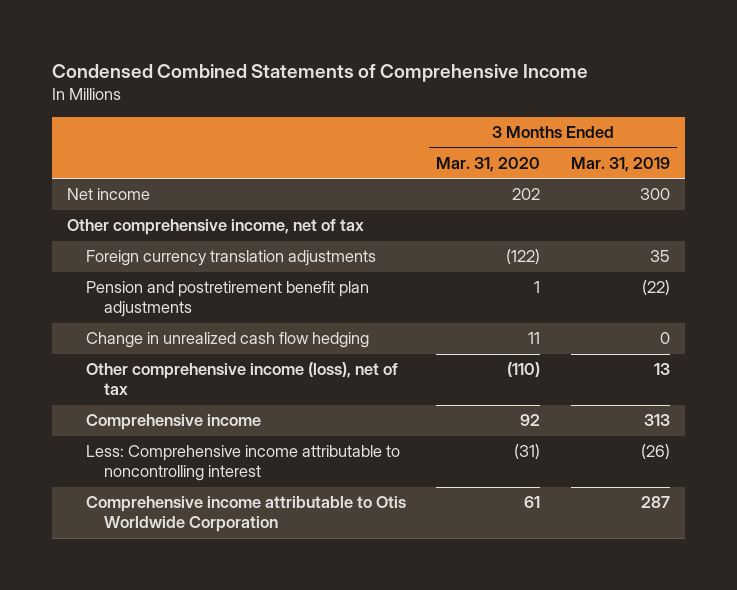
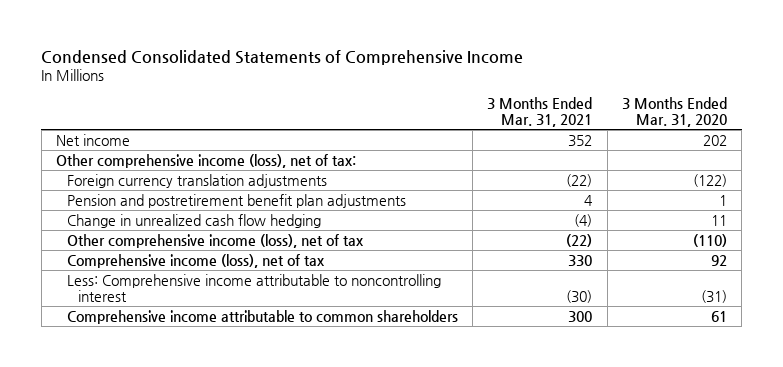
[52,63,589,82] Condensed Combined Statements of Comprehensive Income -> [41,49,524,65] Condensed Consolidated Statements of Comprehensive Income
[570,156,670,172] Mar. 31, 2019 -> none
none -> [487,97,593,127] 3 Months Ended Mar. 31, 2021
[67,219,365,236] Other comprehensive income, net of tax -> [55,153,356,168] Other comprehensive income (loss), net of tax:
[85,414,261,431] Comprehensive income -> [66,253,325,268] Comprehensive income (loss), net of tax
[85,496,406,533] Comprehensive income attributable to Otis Worldwide Corporation -> [66,309,458,324] Comprehensive income attributable to common shareholders

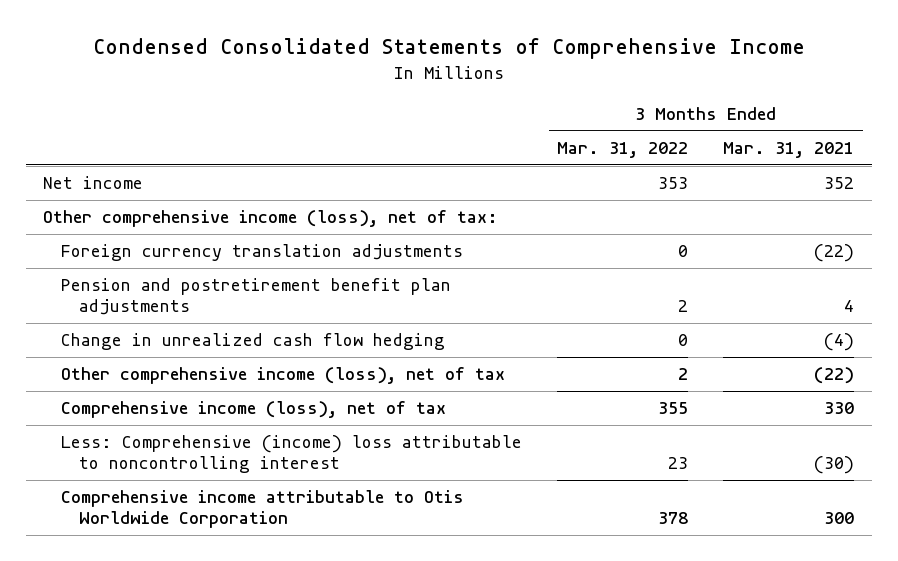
[621,97,727,127] 3 Months Ended Mar. 31, 2020 -> none
none -> [557,141,689,158] Mar. 31, 2022
[66,273,441,302] Less: Comprehensive income attributable to noncontrolling interest -> [61,435,523,474] Less: Comprehensive (income) loss attributable to noncontrolling interest
[66,309,458,324] Comprehensive income attributable to common shareholders -> [61,490,465,529] Comprehensive income attributable to Otis Worldwide Corporation

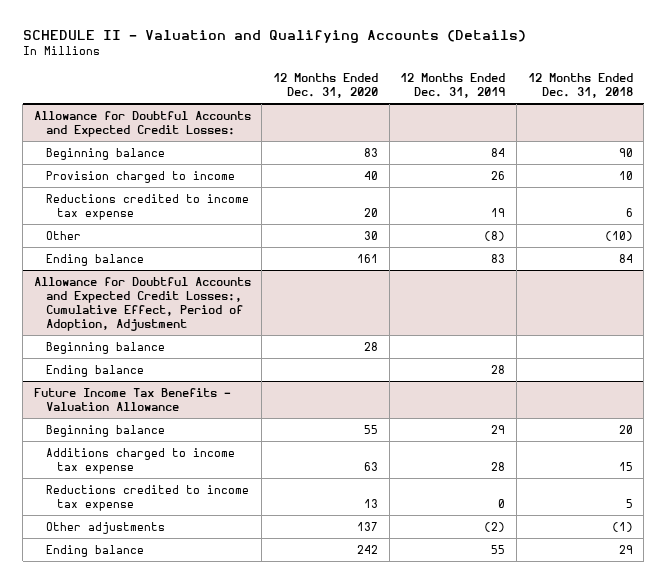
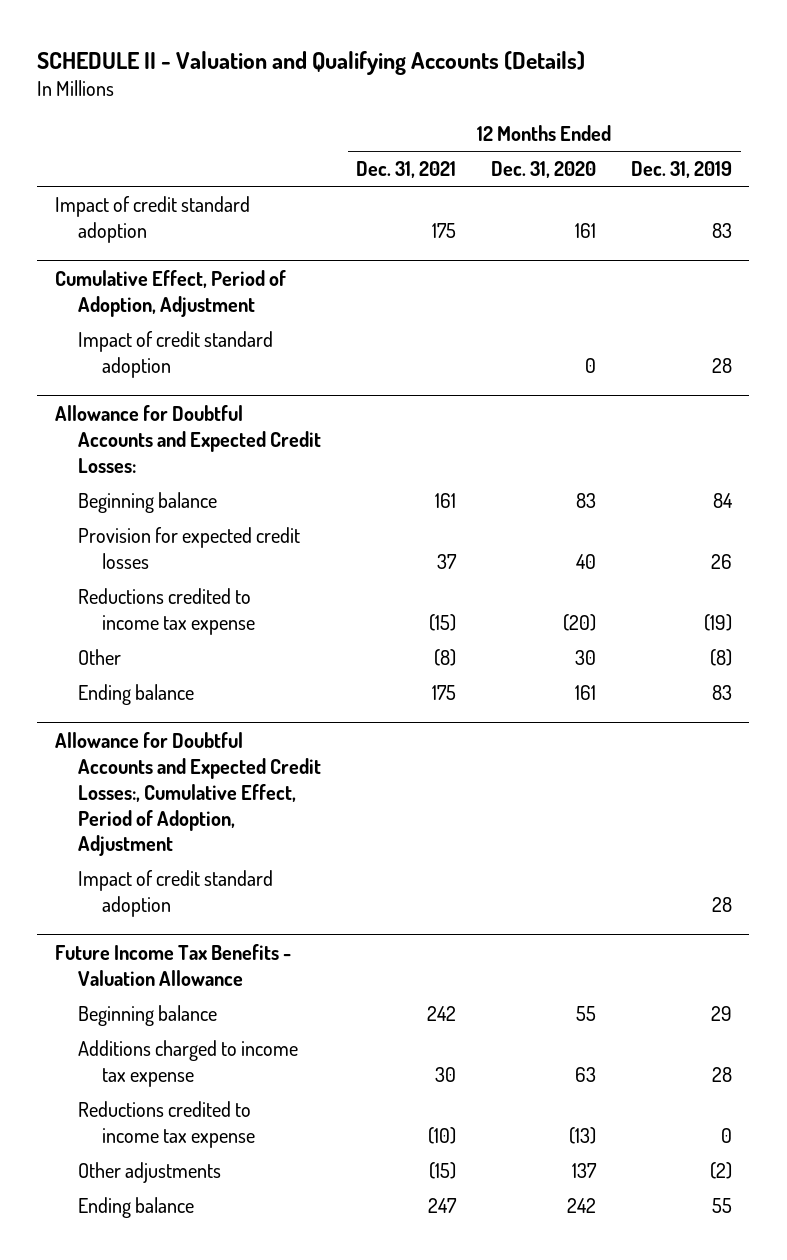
[527,73,633,99] 12 Months Ended Dec. 31, 2018 -> none
none -> [356,161,457,179] Dec. 31, 2021
none -> [54,195,250,243] Impact of credit standard adoption
none -> [54,269,286,317] Cumulative Effect, Period of Adoption, Adjustment
none -> [78,330,274,378] Impact of credit standard adoption
[45,170,235,183] Provision charged to income -> [78,526,301,569] Provision for expected credit losses
[364,207,379,217] 20 -> [563,613,597,631] (20)
[491,207,506,217] 19 -> [704,613,733,631] (19)
[45,341,165,354] Beginning balance -> none
[45,364,144,377] Ending balance -> none
none -> [78,869,274,917] Impact of credit standard adoption
[364,498,379,508] 13 -> [569,1126,597,1144] (13)

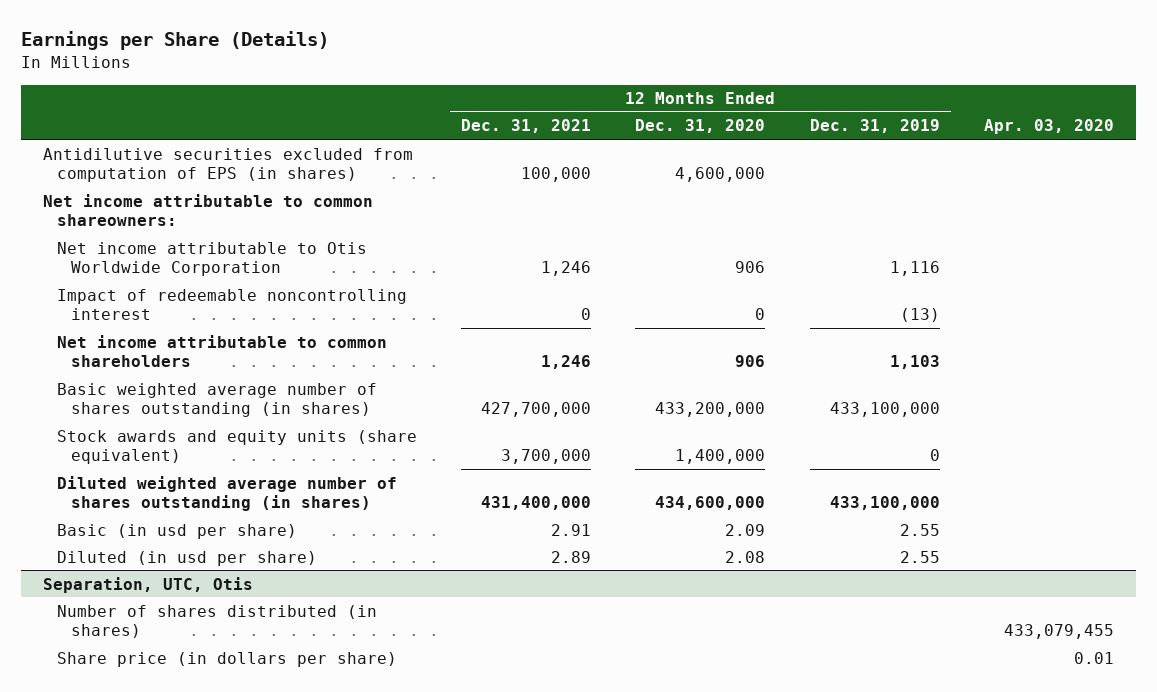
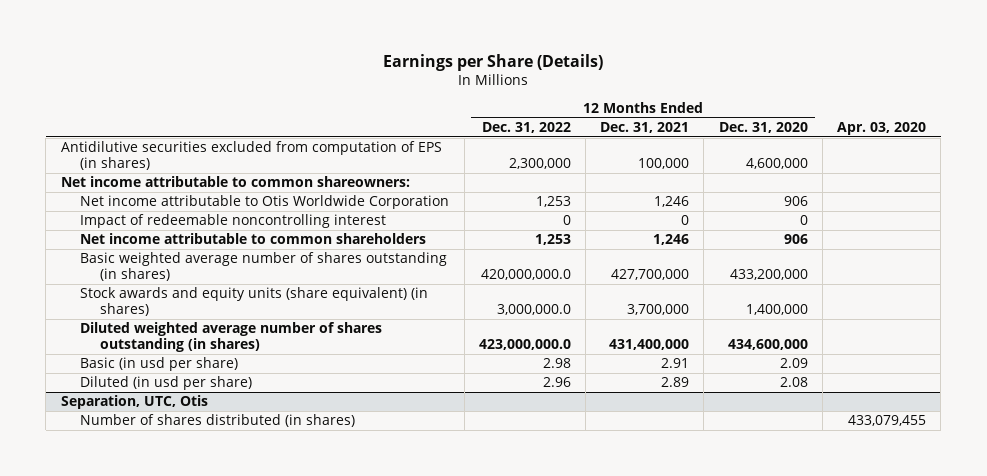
[809,119,940,134] Dec. 31, 2019 -> none
none -> [481,121,571,133] Dec. 31, 2022
[57,429,418,465] Stock awards and equity units (share equivalent) -> [80,287,429,317] Stock awards and equity units (share equivalent) (in shares)
[57,651,398,667] Share price (in dollars per share) -> none

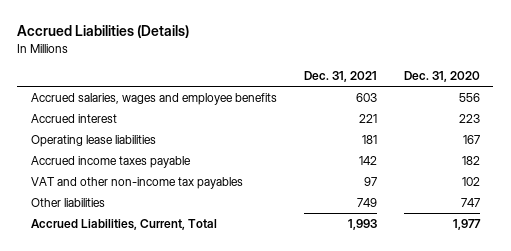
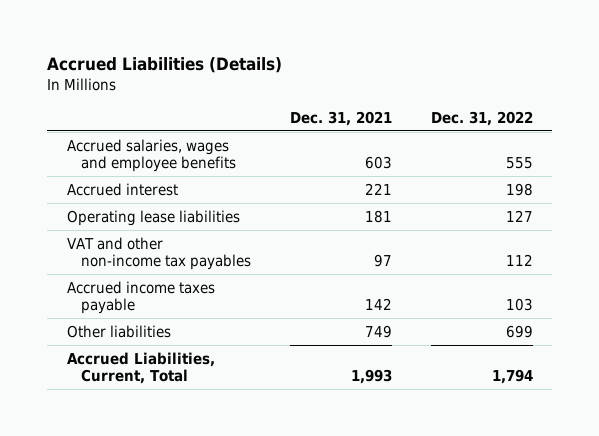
[403,70,480,82] Dec. 31, 2020 -> none
none -> [430,110,533,126] Dec. 31, 2022
[30,155,191,168] Accrued income taxes payable -> [66,280,215,314] Accrued income taxes payable

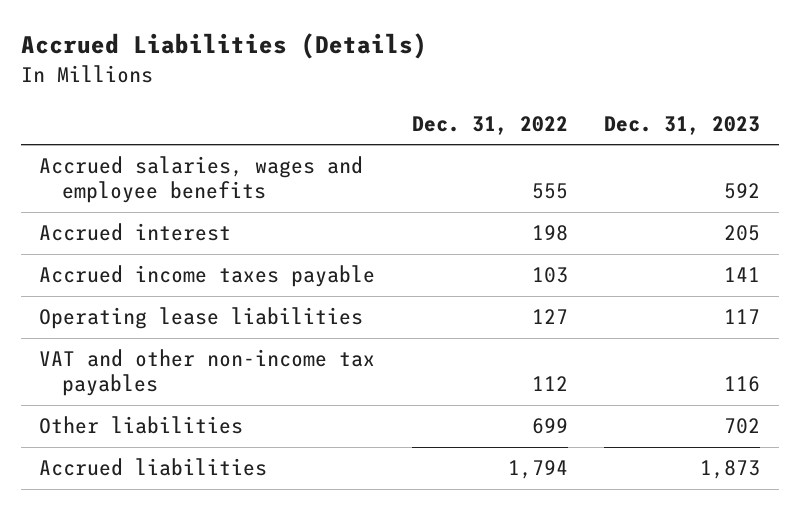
[289,110,392,126] Dec. 31, 2021 -> none
none -> [604,115,761,135] Dec. 31, 2023
[66,280,215,314] Accrued income taxes payable -> [39,265,376,288] Accrued income taxes payable
[66,351,215,384] Accrued Liabilities, Current, Total -> [39,458,268,477] Accrued liabilities

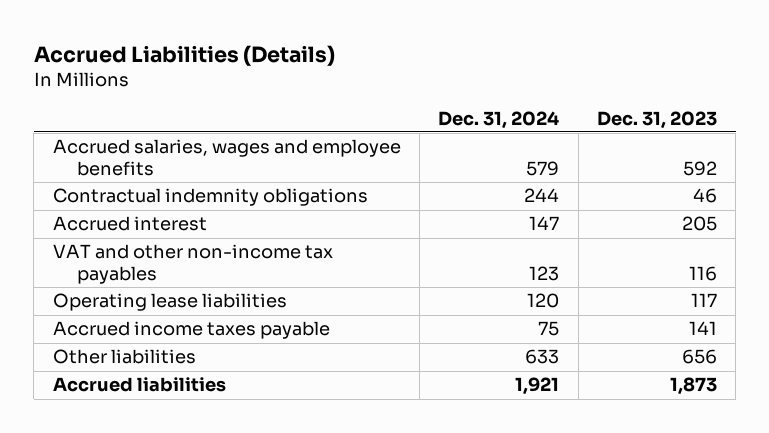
[411,115,568,135] Dec. 31, 2022 -> none
none -> [438,110,560,129] Dec. 31, 2024
none -> [52,188,368,207] Contractual indemnity obligations
[39,307,364,330] Operating lease liabilities -> [52,293,287,312] Operating lease liabilities
[39,265,376,288] Accrued income taxes payable -> [52,321,330,340] Accrued income taxes payable
[724,418,761,435] 702 -> [681,349,717,365] 656

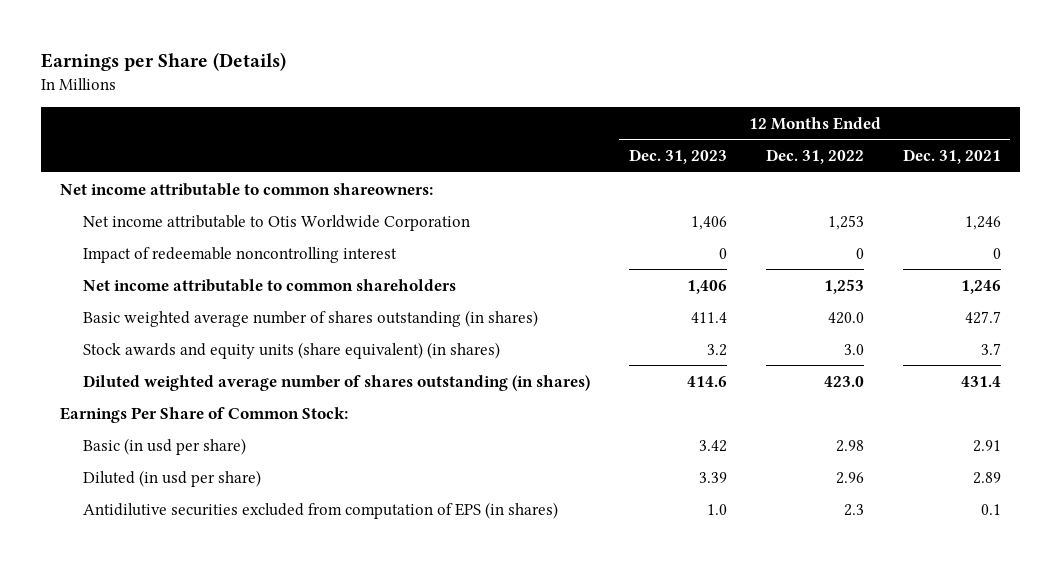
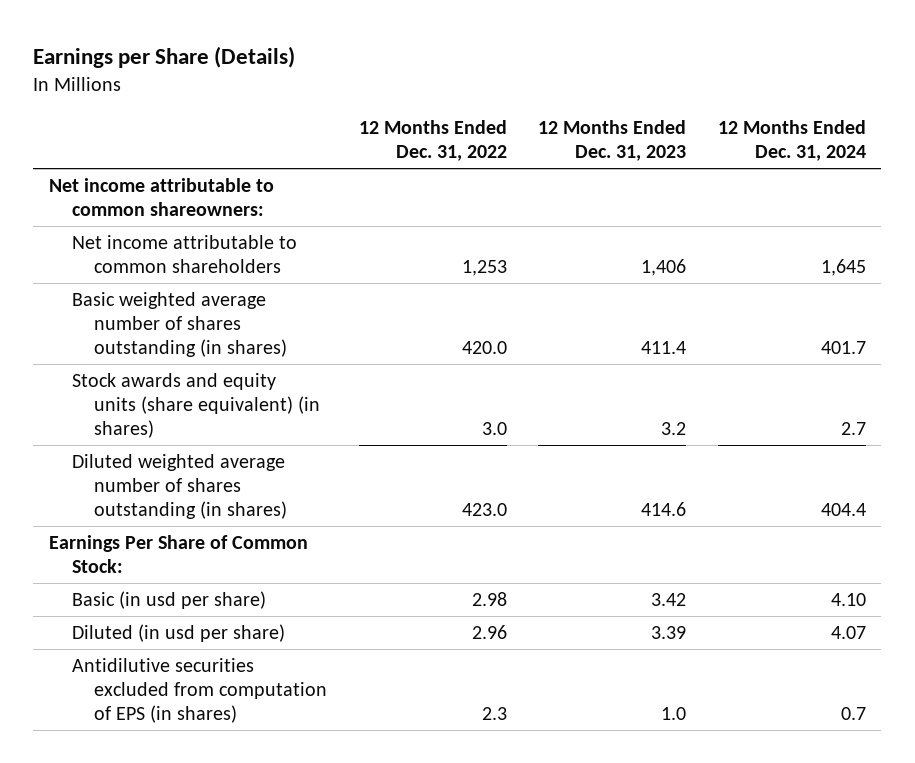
[902,149,1001,165] Dec. 31, 2021 -> none
none -> [717,120,866,162] 12 Months Ended Dec. 31, 2024
[83,214,471,231] Net income attributable to Otis Worldwide Corporation -> none
[83,246,398,263] Impact of redeemable noncontrolling interest -> none

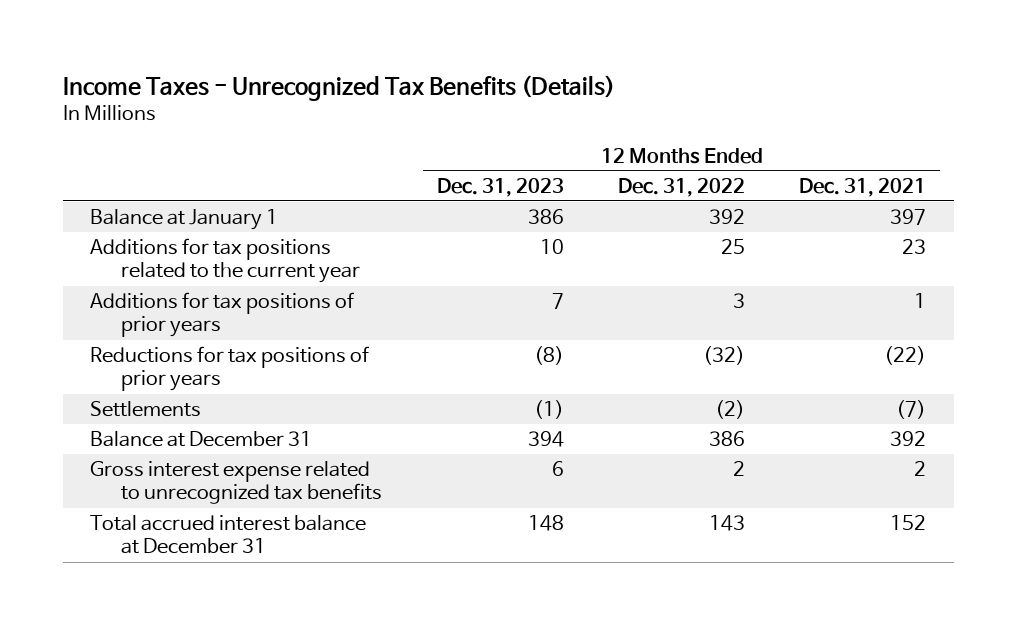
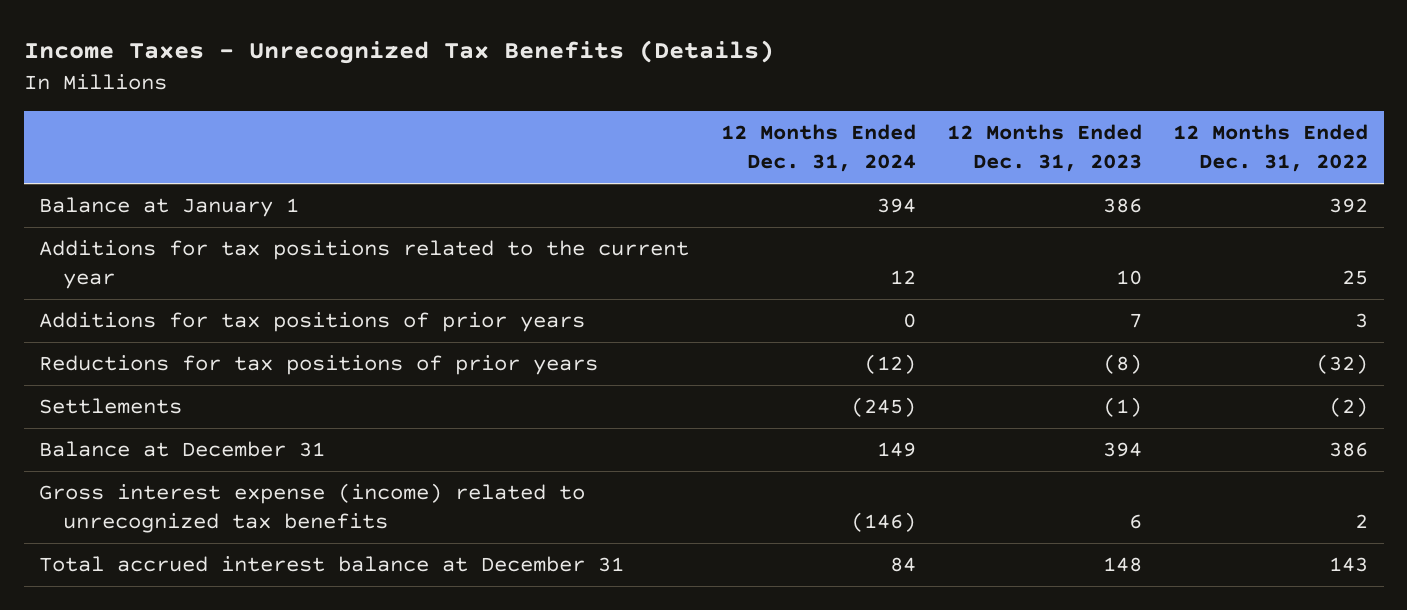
[799,177,927,197] Dec. 31, 2021 -> none
none -> [720,124,916,173] 12 Months Ended Dec. 31, 2024
[89,461,383,505] Gross interest expense related to unrecognized tax benefits -> [39,483,586,534] Gross interest expense (income) related to unrecognized tax benefits

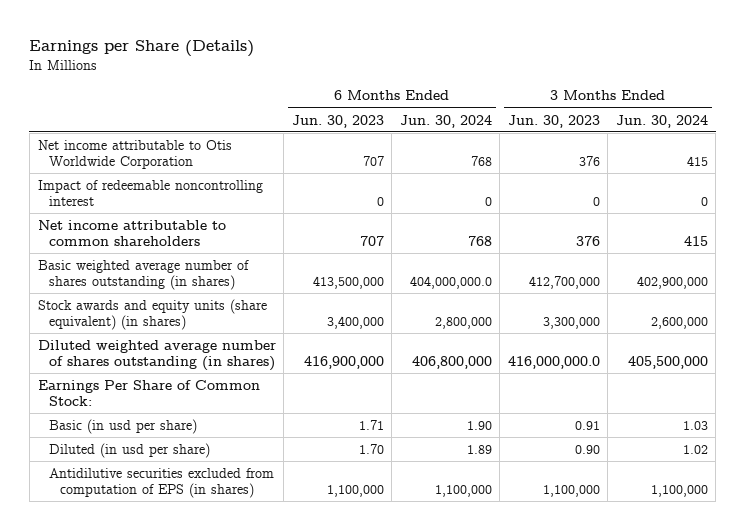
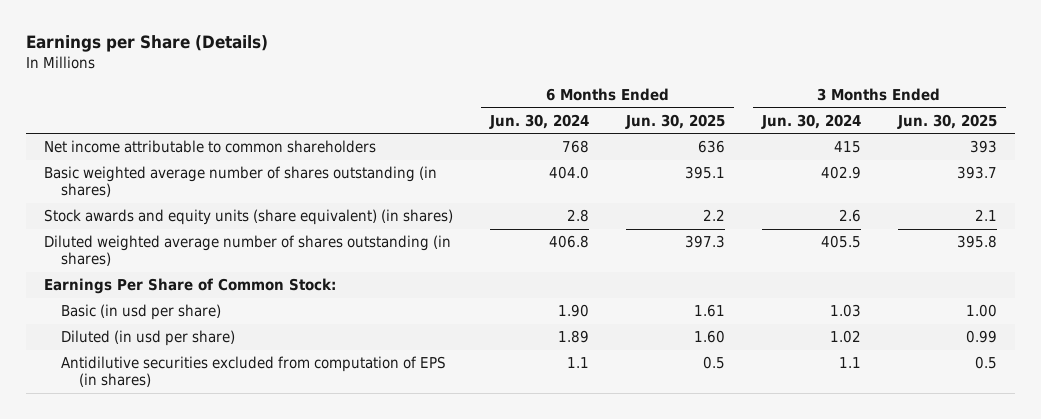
[291,114,384,128] Jun. 30, 2023 -> none
[507,114,600,128] Jun. 30, 2023 -> none
none -> [625,113,726,129] Jun. 30, 2025
none -> [896,113,997,129] Jun. 30, 2025
[37,139,232,169] Net income attributable to Otis Worldwide Corporation -> none
[37,179,263,206] Impact of redeemable noncontrolling interest -> none
[409,275,492,289] 404,000,000.0 -> [549,166,590,180] 404.0
[636,275,708,289] 402,900,000 -> [820,166,861,180] 402.9
[434,316,492,329] 2,800,000 -> [567,209,590,223] 2.8
[650,316,708,329] 2,600,000 -> [838,209,861,223] 2.6
[411,355,492,369] 406,800,000 -> [549,235,590,249] 406.8
[627,355,708,369] 405,500,000 -> [820,235,861,249] 405.5
[434,484,492,497] 1,100,000 -> [567,357,590,369] 1.1
[650,484,708,497] 1,100,000 -> [838,357,861,369] 1.1

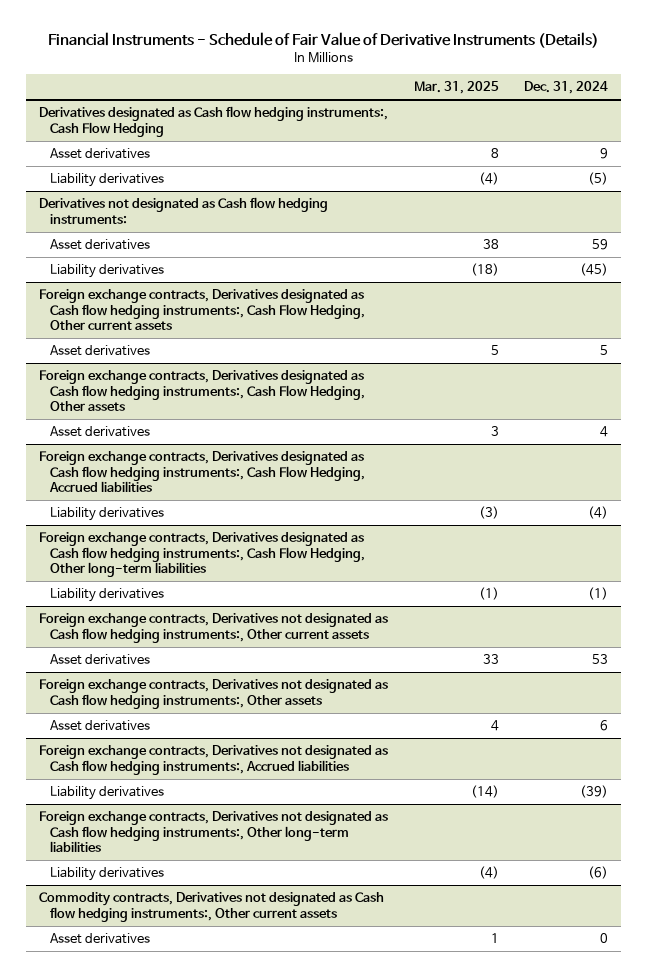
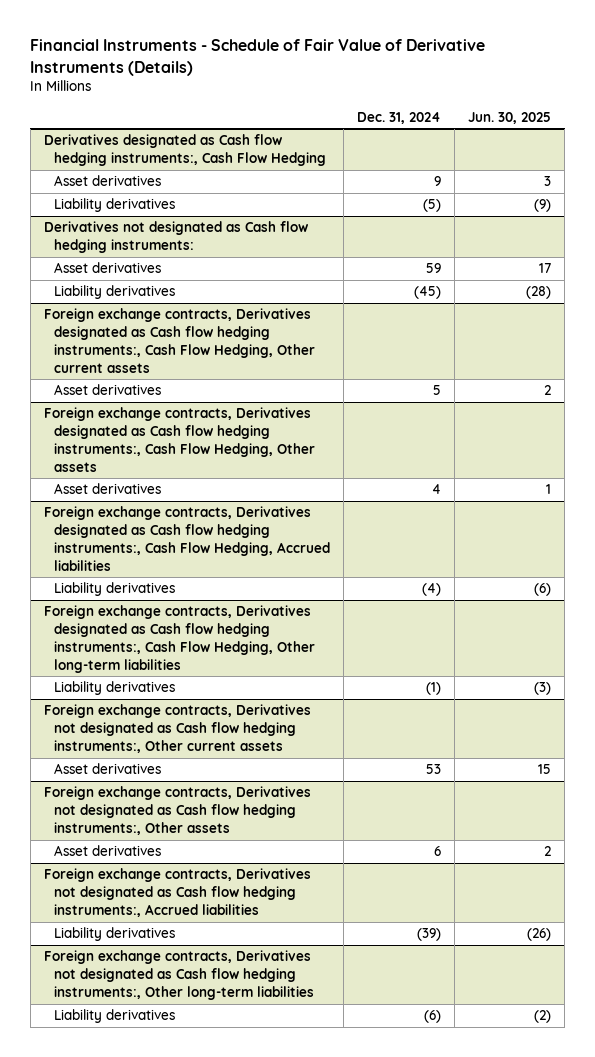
[413,81,499,95] Mar. 31, 2025 -> none
none -> [468,111,552,124] Jun. 30, 2025
[38,891,384,922] Commodity contracts, Derivatives not designated as Cash flow hedging instruments:, Other current assets -> none
[49,932,150,944] Asset derivatives -> none

